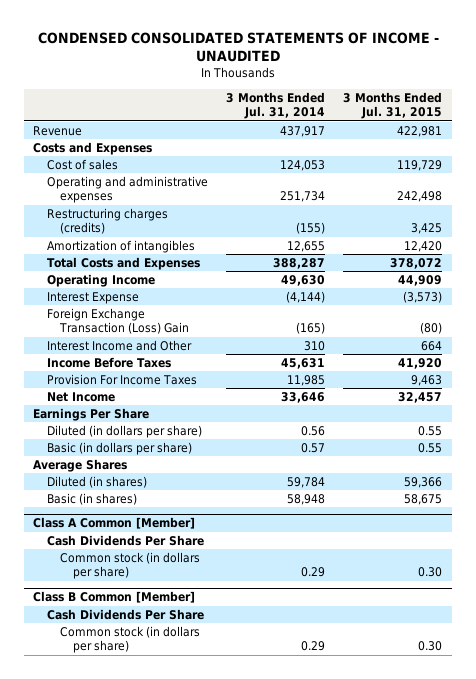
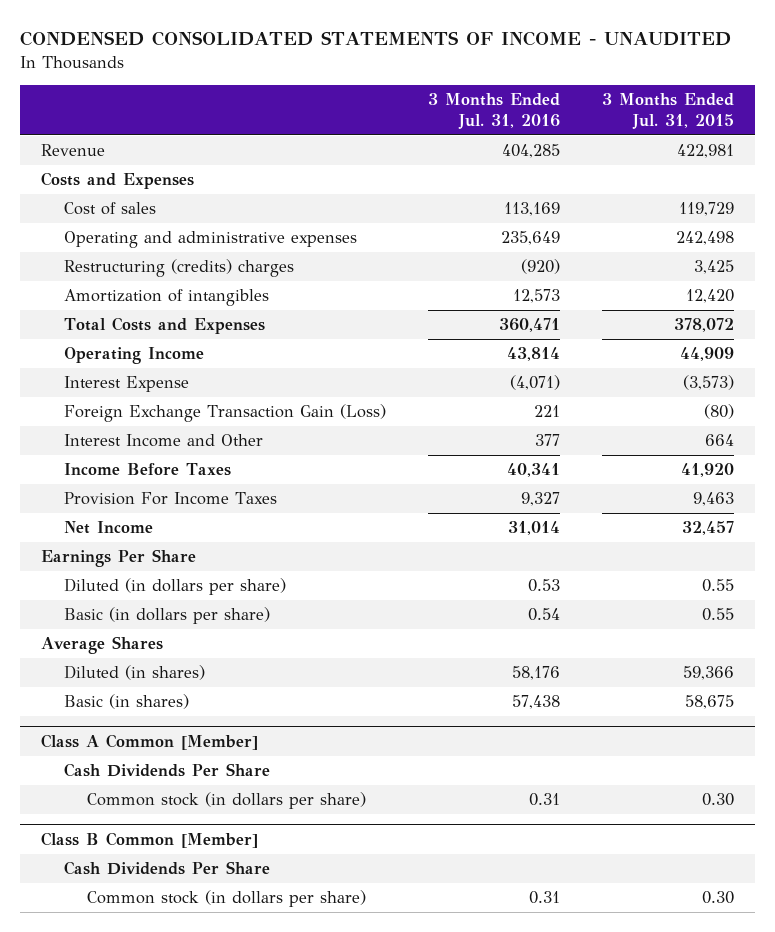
[226,92,326,120] 3 Months Ended Jul. 31, 2014 -> none
none -> [427,92,560,129] 3 Months Ended Jul. 31, 2016
[46,208,168,235] Restructuring charges (credits) -> [63,259,294,278] Restructuring (credits) charges
[46,308,189,335] Foreign Exchange Transaction (Loss) Gain -> [63,404,386,423] Foreign Exchange Transaction Gain (Loss)

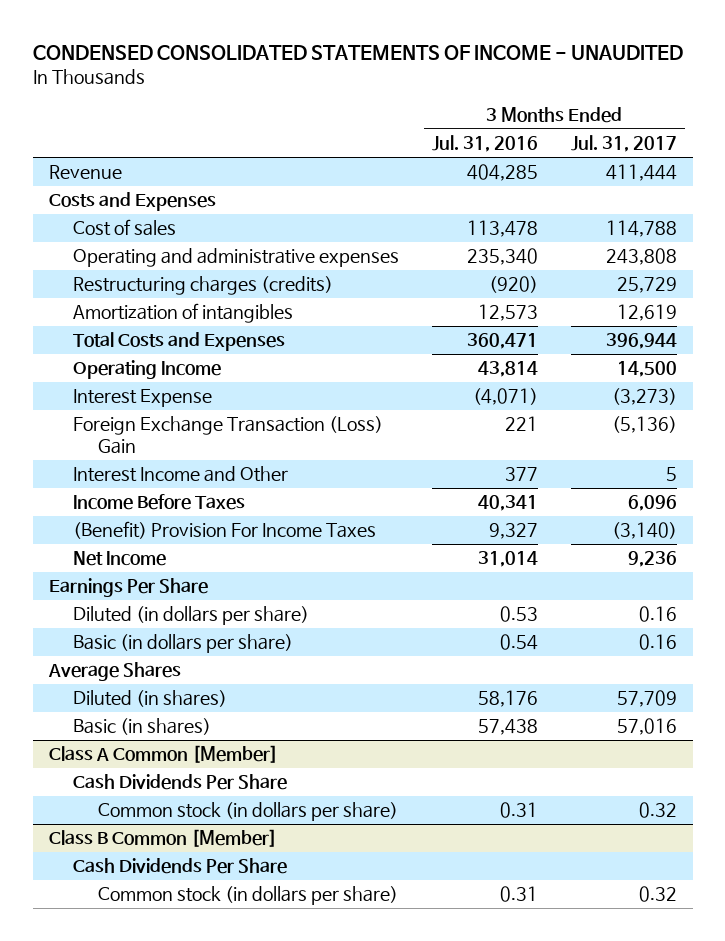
[602,92,735,129] 3 Months Ended Jul. 31, 2015 -> none
none -> [570,135,677,153] Jul. 31, 2017
[503,202,560,217] 113,169 -> [466,220,538,238] 113,478
[500,231,560,246] 235,649 -> [466,248,538,266] 235,340
[63,259,294,278] Restructuring (credits) charges -> [73,276,334,296] Restructuring charges (credits)
[63,404,386,423] Foreign Exchange Transaction Gain (Loss) -> [73,416,384,455] Foreign Exchange Transaction (Loss) Gain
[63,492,277,506] Provision For Income Taxes -> [73,521,377,540] (Benefit) Provision For Income Taxes

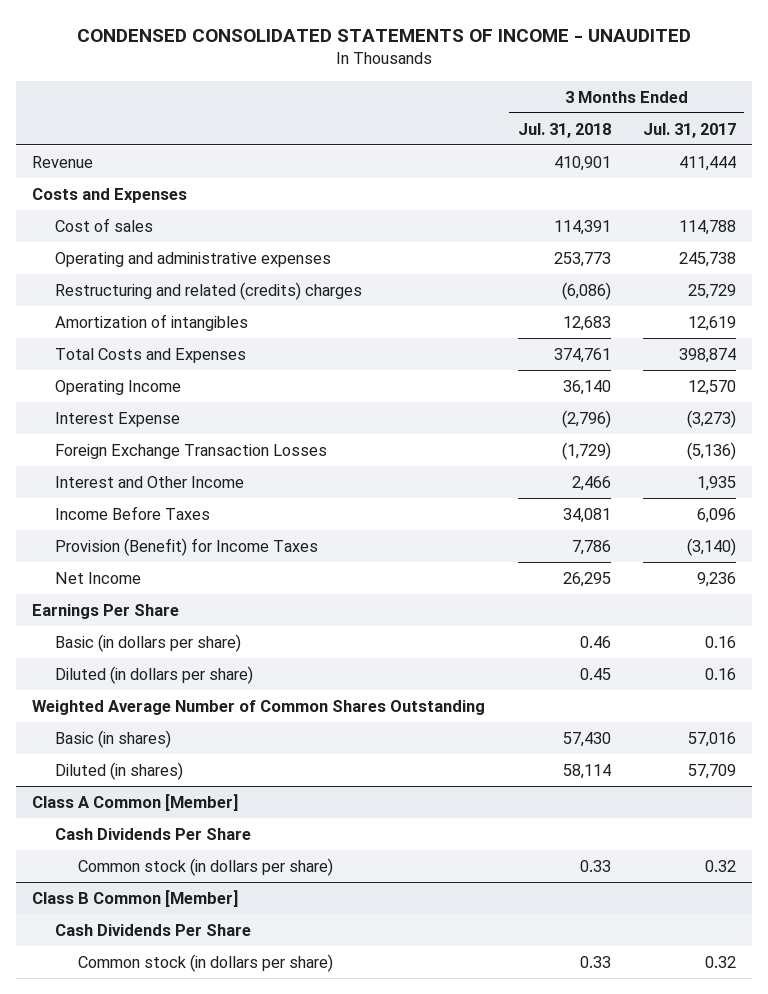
[431,135,538,153] Jul. 31, 2016 -> none
none -> [517,122,611,138] Jul. 31, 2018
[605,248,677,266] 243,808 -> [679,251,737,267] 245,738
[73,276,334,296] Restructuring charges (credits) -> [55,281,363,300] Restructuring and related (credits) charges
[605,333,677,350] 396,944 -> [679,347,737,363] 398,874
[616,361,677,378] 14,500 -> [688,379,737,395] 12,570
[73,416,384,455] Foreign Exchange Transaction (Loss) Gain -> [55,443,328,459] Foreign Exchange Transaction Losses
[73,466,289,483] Interest Income and Other -> [55,475,245,488] Interest and Other Income
[665,467,677,482] 5 -> [697,475,737,491] 1,935
[73,521,377,540] (Benefit) Provision For Income Taxes -> [55,537,319,556] Provision (Benefit) for Income Taxes
[73,606,310,626] Diluted (in dollars per share) -> [55,665,254,684] Diluted (in dollars per share)
[47,662,181,682] Average Shares -> [31,699,485,715] Weighted Average Number of Common Shares Outstanding
[73,690,228,708] Diluted (in shares) -> [55,761,184,780] Diluted (in shares)

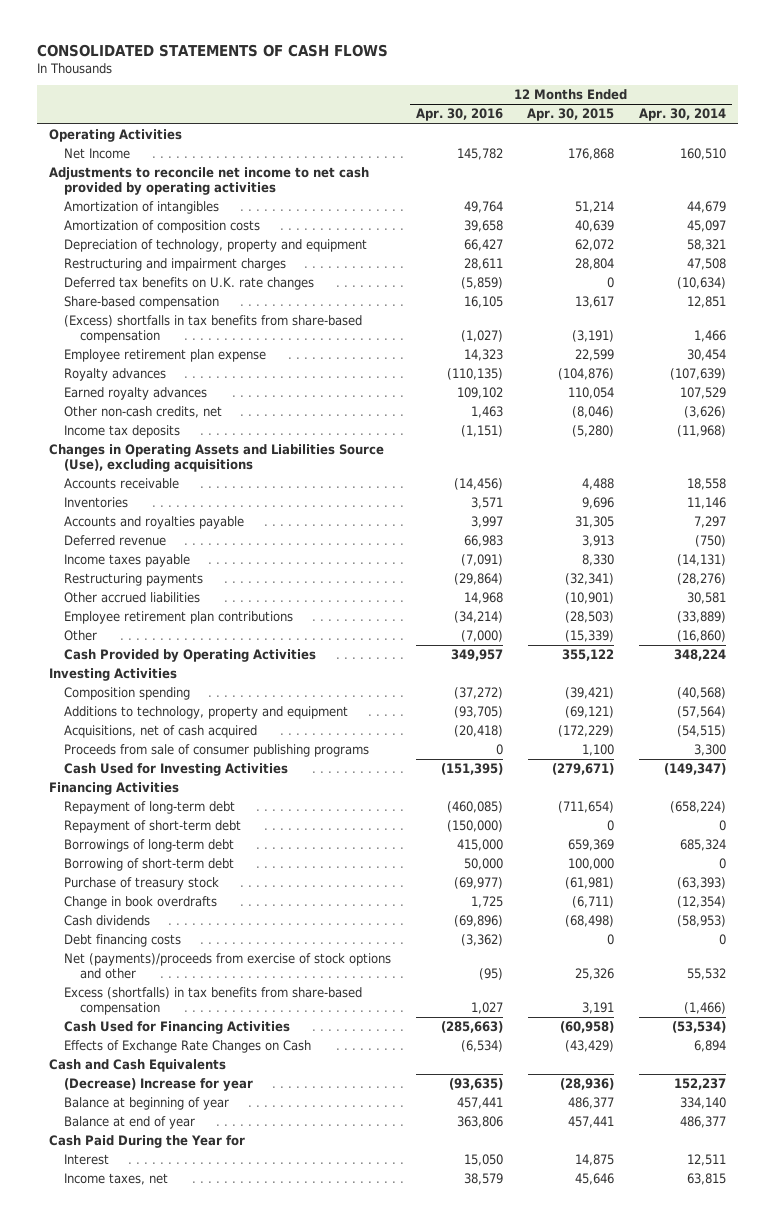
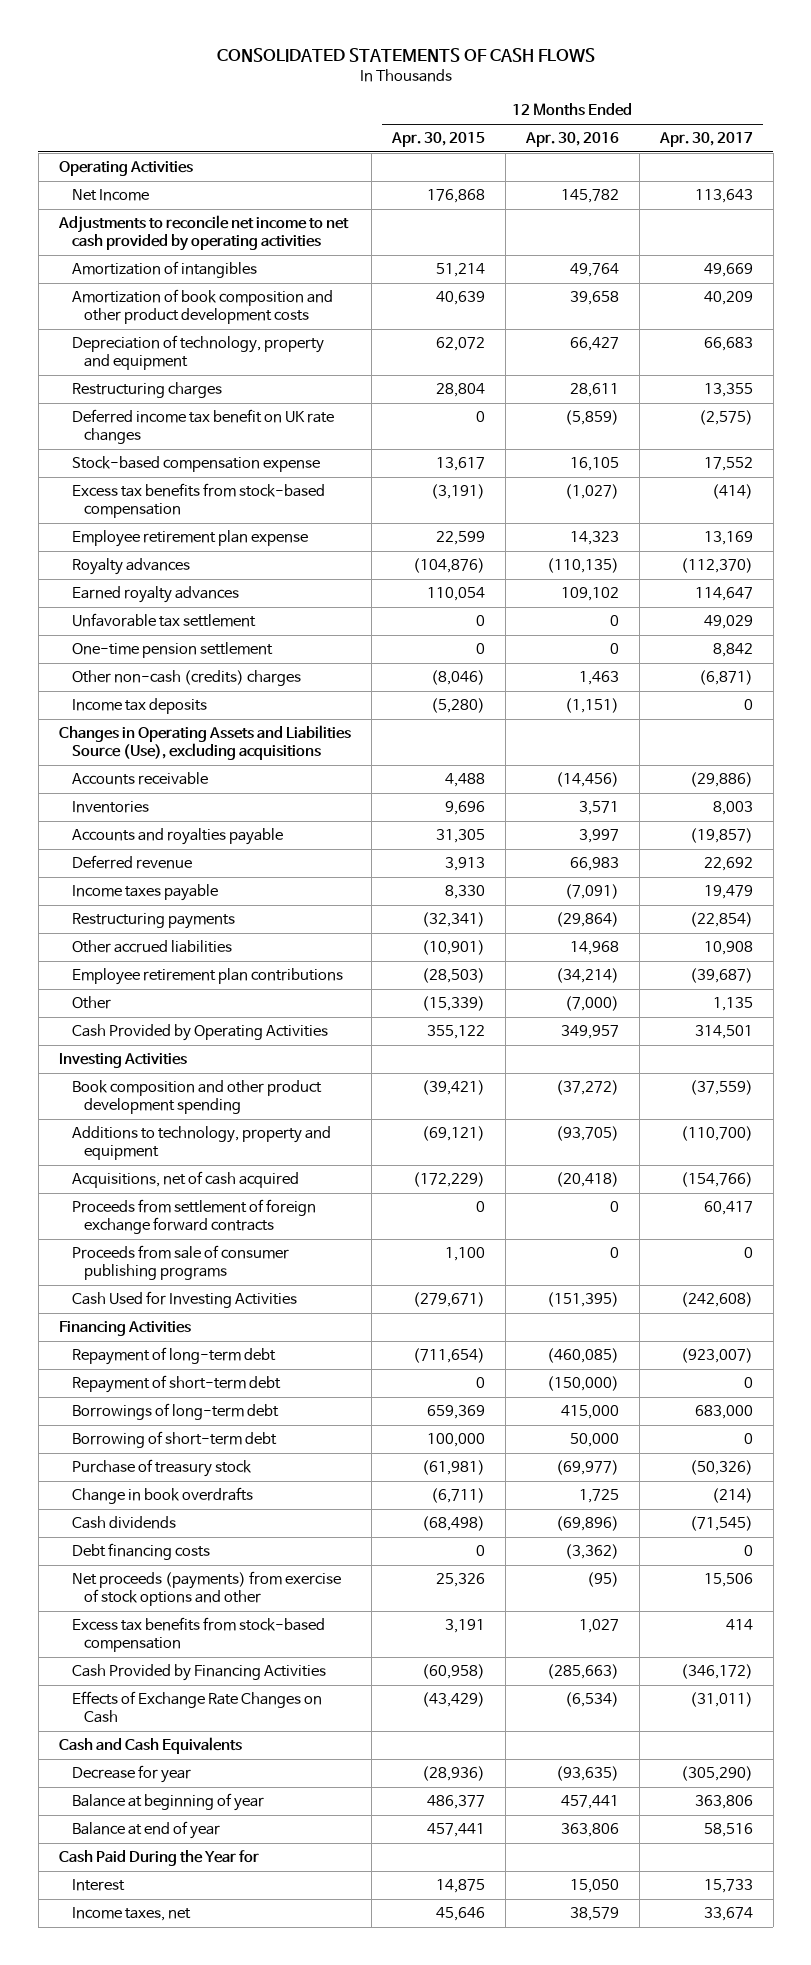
[639,108,727,122] Apr. 30, 2014 -> none
none -> [658,132,753,148] Apr. 30, 2017
[64,220,261,234] Amortization of composition costs -> [71,289,333,325] Amortization of book composition and other product development costs
[64,258,287,272] Restructuring and impairment charges -> [71,382,222,399] Restructuring charges
[64,277,315,291] Deferred tax benefits on U.K. rate changes -> [71,409,334,445] Deferred income tax benefit on UK rate changes
[64,296,220,310] Share-based compensation -> [71,456,320,473] Stock-based compensation expense
[64,315,363,343] (Excess) shortfalls in tax benefits from share-based compensation -> [71,483,325,519] Excess tax benefits from stock-based compensation
none -> [71,613,256,628] Unfavorable tax settlement
none -> [71,642,273,659] One-time pension settlement
[64,406,223,419] Other non-cash credits, net -> [71,670,301,687] Other non-cash (credits) charges
[64,687,191,701] Composition spending -> [71,1080,322,1115] Book composition and other product development spending
none -> [71,1199,316,1235] Proceeds from settlement of foreign exchange forward contracts
[64,953,392,979] Net (payments)/proceeds from exercise of stock options and other -> [71,1571,341,1607] Net proceeds (payments) from exercise of stock options and other
[64,987,363,1015] Excess (shortfalls) in tax benefits from share-based compensation -> [71,1617,325,1653] Excess tax benefits from stock-based compensation
[64,1021,291,1035] Cash Used for Financing Activities -> [71,1664,326,1682] Cash Provided by Financing Activities
[64,1078,254,1092] (Decrease) Increase for year -> [71,1765,191,1784] Decrease for year

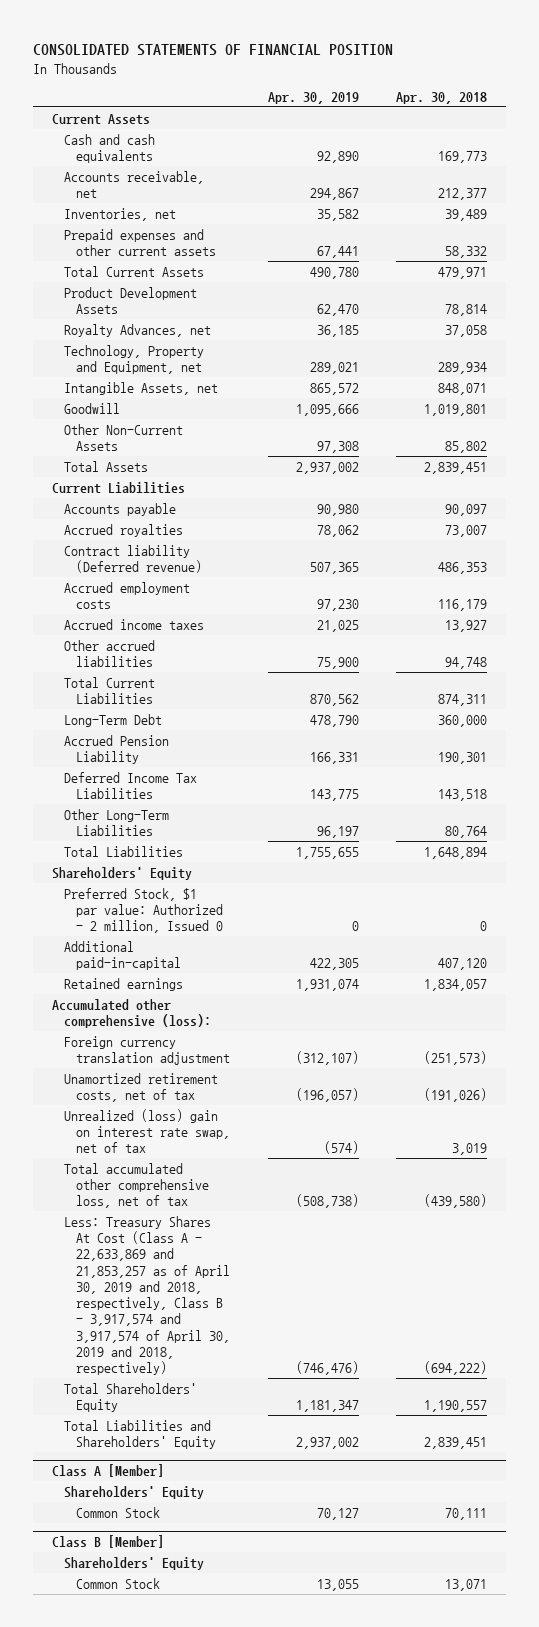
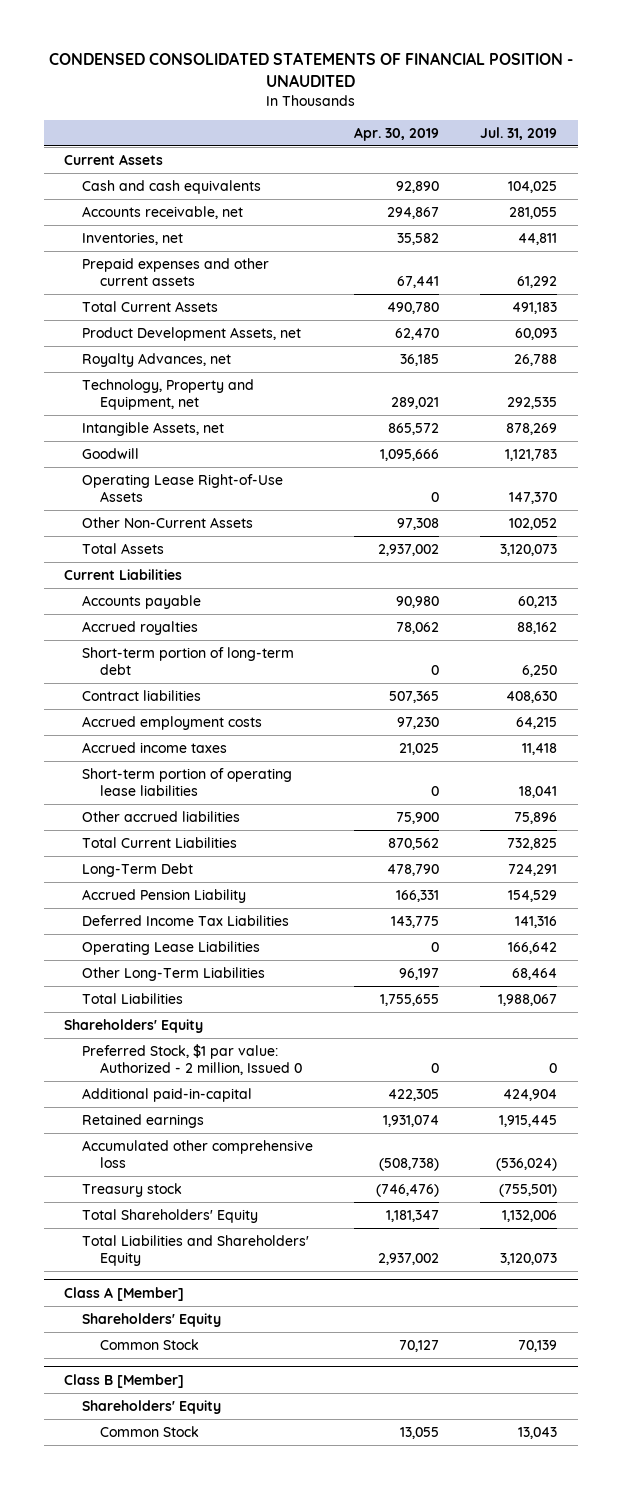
[33,44,394,57] CONSOLIDATED STATEMENTS OF FINANCIAL POSITION -> [48,52,573,87] CONDENSED CONSOLIDATED STATEMENTS OF FINANCIAL POSITION - UNAUDITED
[395,91,487,104] Apr. 30, 2018 -> none
none -> [480,126,558,140] Jul. 31, 2019
[64,286,198,314] Product Development Assets -> [81,327,301,342] Product Development Assets, net
none -> [81,474,283,503] Operating Lease Right-of-Use Assets
none -> [81,647,294,676] Short-term portion of long-term debt
[64,544,203,573] Contract liability (Deferred revenue) -> [81,690,201,702] Contract liabilities
none -> [81,768,292,797] Short-term portion of operating lease liabilities
none -> [81,941,260,956] Operating Lease Liabilities
[52,998,212,1028] Accumulated other comprehensive (loss): -> none
[64,1035,231,1065] Foreign currency translation adjustment -> none
[64,1072,219,1102] Unamortized retirement costs, net of tax -> none
[64,1108,231,1154] Unrealized (loss) gain on interest rate swap, net of tax -> none
[64,1162,210,1209] Total accumulated other comprehensive loss, net of tax -> [81,1140,313,1169] Accumulated other comprehensive loss
[64,1215,231,1376] Less: Treasury Shares At Cost (Class A - 22,633,869 and 21,853,257 as of April 30, 2019 and 2018, respectively, Class B - 3,917,574 and 3,917,574 of April 30, 2019 and 2018, respectively) -> [81,1183,182,1198] Treasury stock

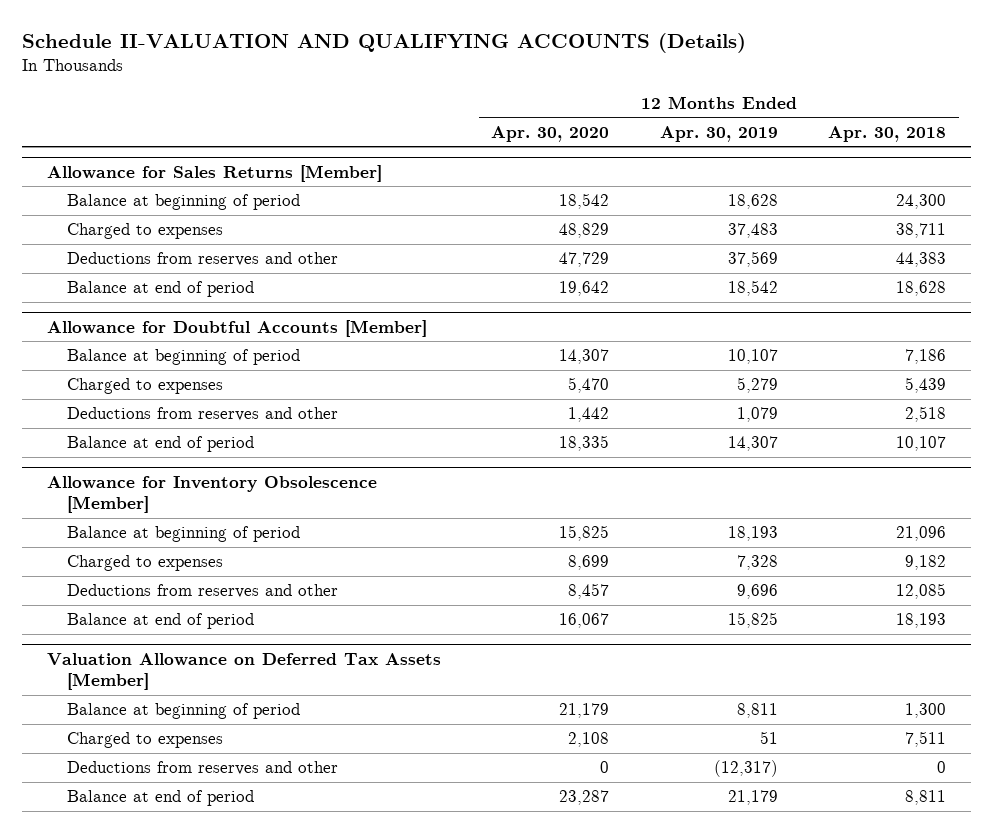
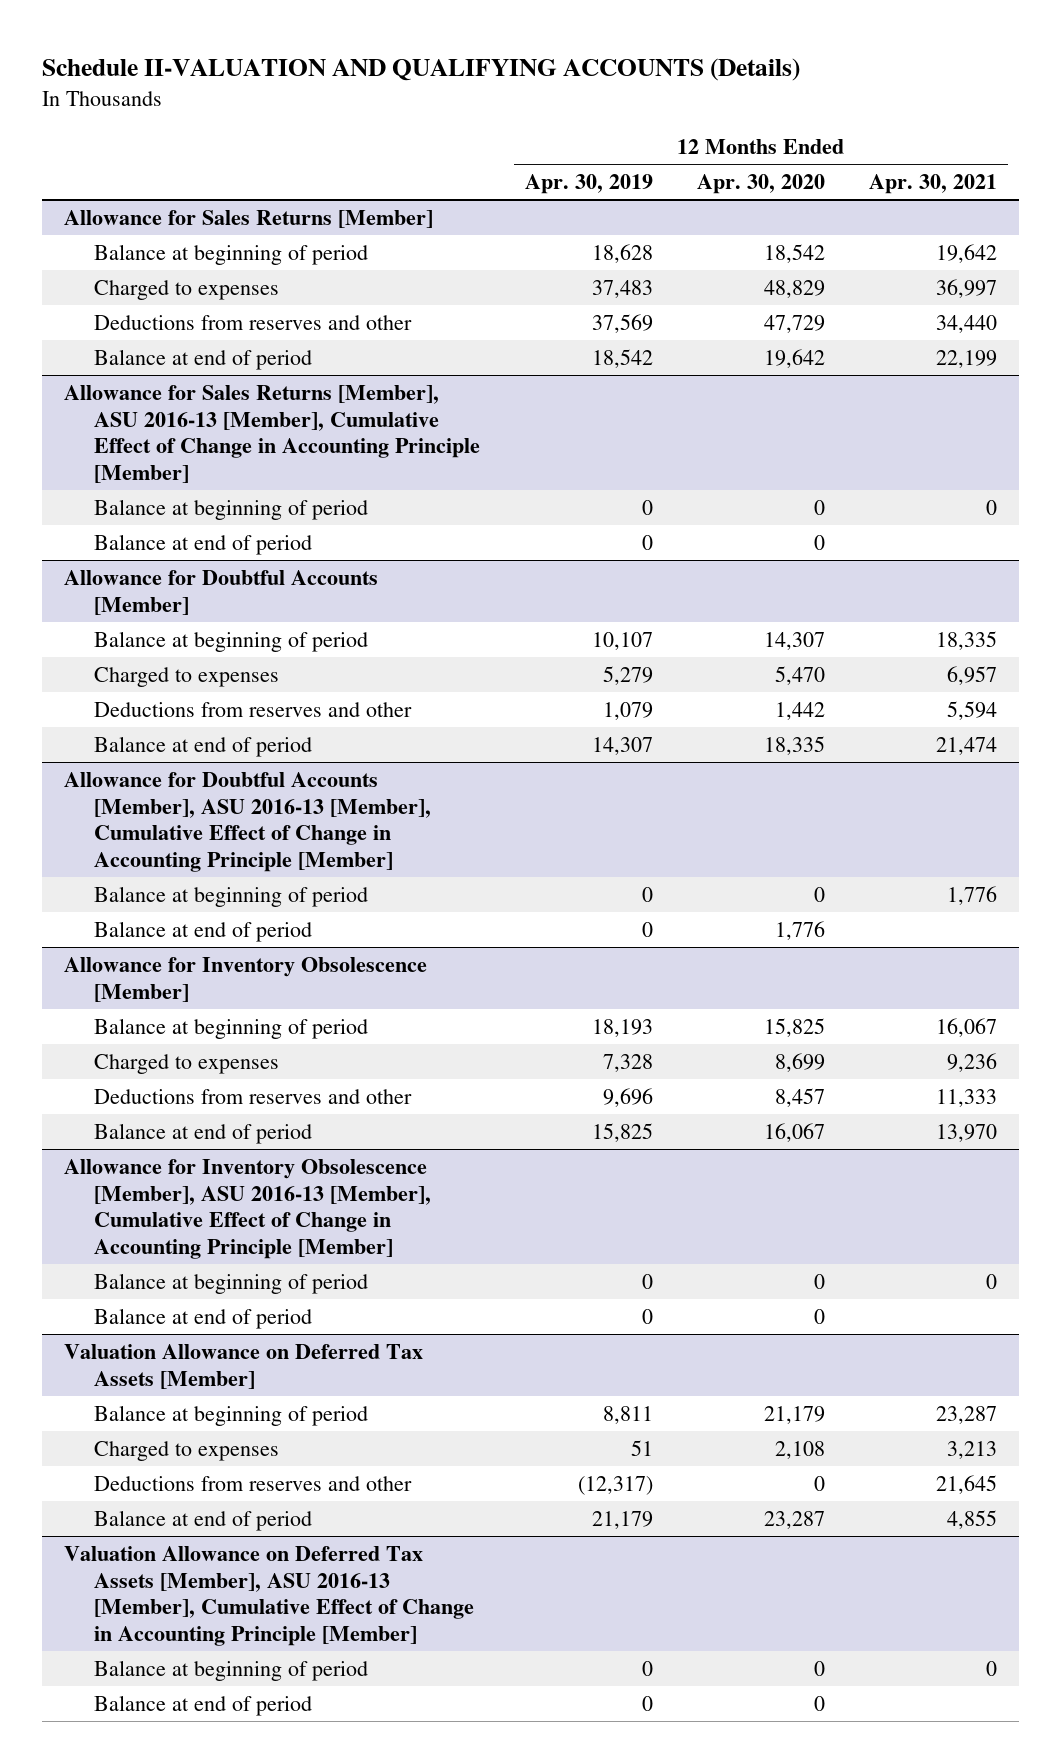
[828,125,947,142] Apr. 30, 2018 -> none
none -> [869,174,998,195] Apr. 30, 2021
none -> [64,385,481,484] Allowance for Sales Returns [Member], ASU 2016-13 [Member], Cumulative Effect of Change in Accounting Principle [Member]
none -> [94,499,369,521] Balance at beginning of period
none -> [94,534,313,556] Balance at end of period
none -> [64,772,432,873] Allowance for Doubtful Accounts [Member], ASU 2016-13 [Member], Cumulative Effect of Change in Accounting Principle [Member]
none -> [94,886,369,908] Balance at beginning of period
none -> [94,921,313,943] Balance at end of period
none -> [64,1159,432,1260] Allowance for Inventory Obsolescence [Member], ASU 2016-13 [Member], Cumulative Effect of Change in Accounting Principle [Member]
none -> [94,1273,369,1295] Balance at beginning of period
none -> [94,1308,313,1330] Balance at end of period
none -> [64,1546,475,1647] Valuation Allowance on Deferred Tax Assets [Member], ASU 2016-13 [Member], Cumulative Effect of Change in Accounting Principle [Member]
none -> [94,1660,369,1682] Balance at beginning of period
none -> [94,1695,313,1717] Balance at end of period

